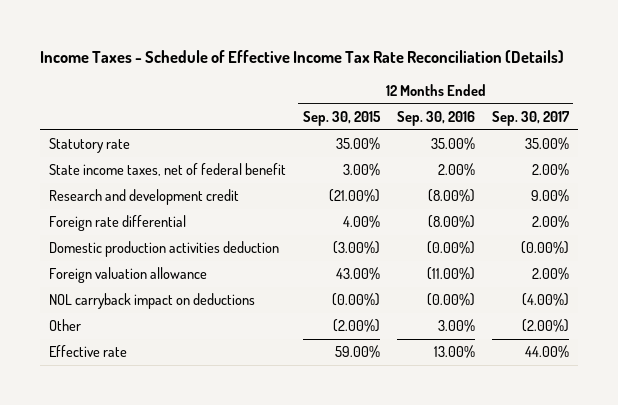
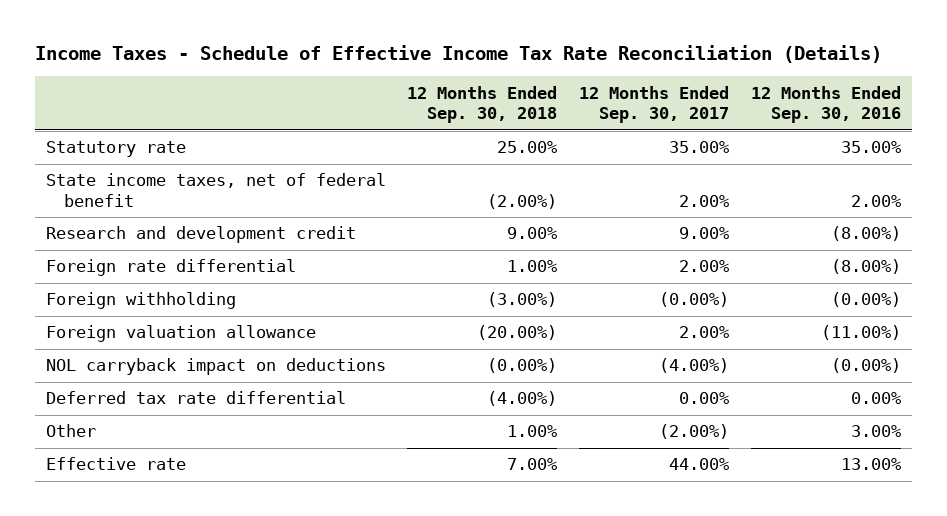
[302,110,381,126] Sep. 30, 2015 -> none
none -> [407,85,558,124] 12 Months Ended Sep. 30, 2018
[48,241,279,258] Domestic production activities deduction -> [45,292,236,310] Foreign withholding
none -> [45,391,346,405] Deferred tax rate differential

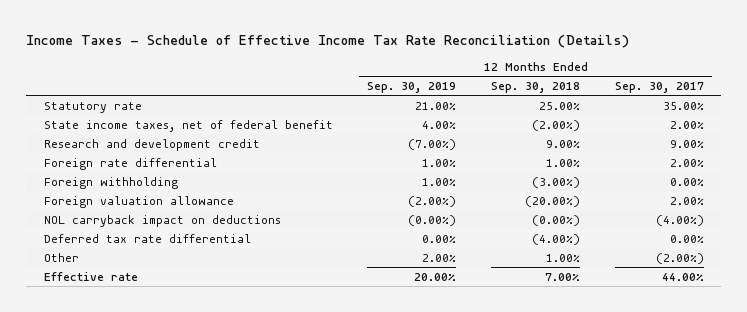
[751,85,902,124] 12 Months Ended Sep. 30, 2016 -> none
none -> [367,82,457,94] Sep. 30, 2019
[659,292,730,308] (0.00%) -> [669,177,704,186] 0.00%

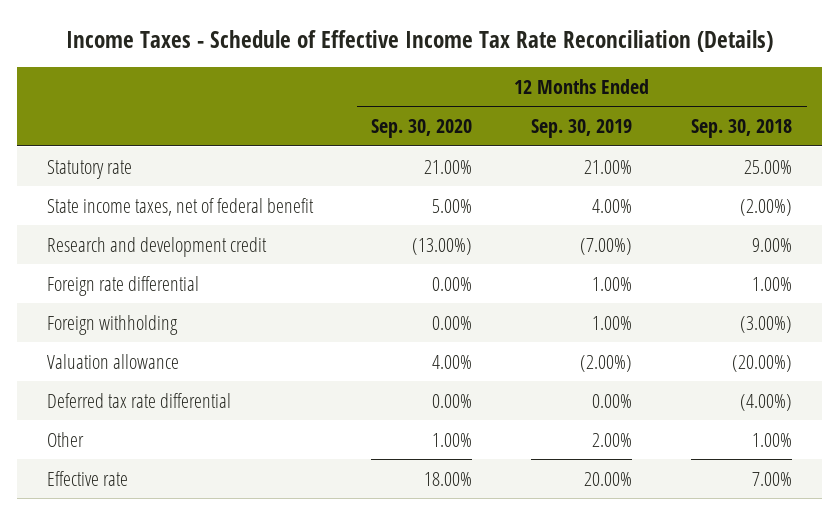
[614,82,704,94] Sep. 30, 2017 -> none
none -> [371,119,473,139] Sep. 30, 2020
[43,214,281,227] NOL carryback impact on deductions -> none
[43,195,234,208] Foreign valuation allowance -> [46,353,179,369] Valuation allowance

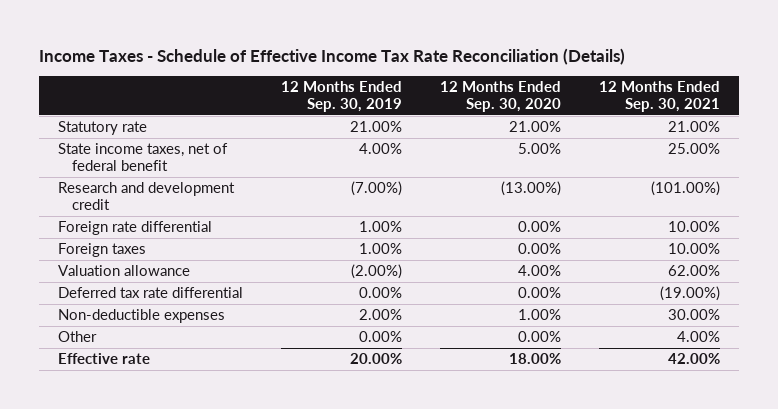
[691,119,793,139] Sep. 30, 2018 -> none
none -> [598,81,720,113] 12 Months Ended Sep. 30, 2021
[46,314,178,335] Foreign withholding -> [57,243,146,258] Foreign taxes
none -> [57,309,225,324] Non-deductible expenses
[432,432,473,447] 1.00% -> [517,331,561,343] 0.00%
[592,432,633,447] 2.00% -> [358,331,402,343] 0.00%

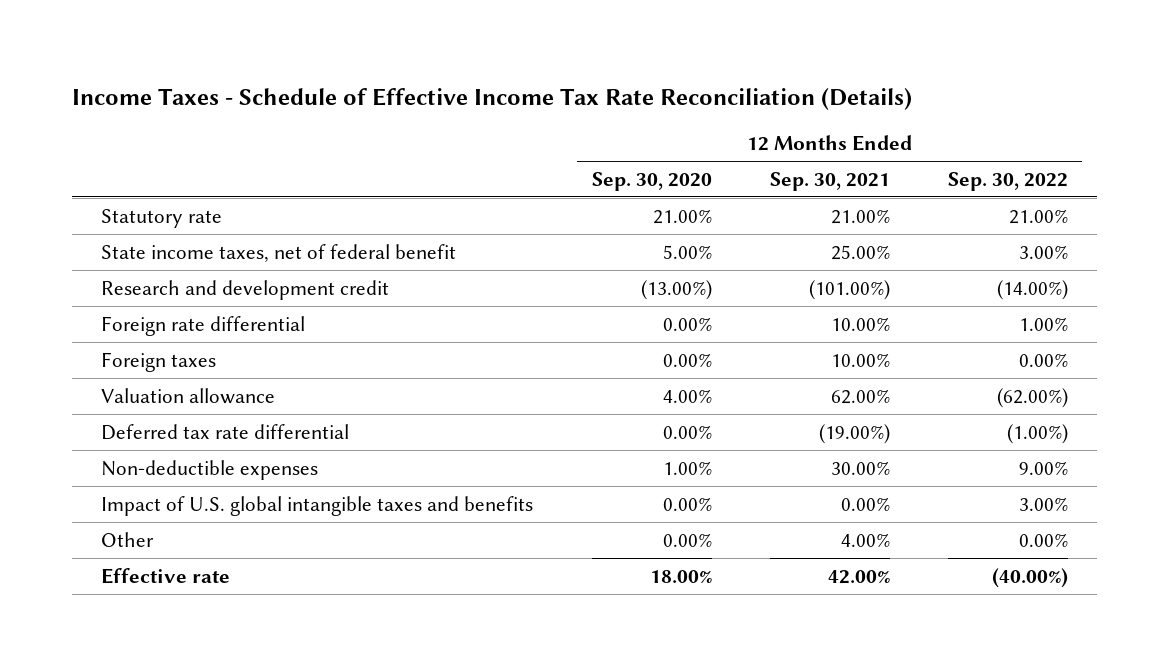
[280,81,402,113] 12 Months Ended Sep. 30, 2019 -> none
none -> [947,171,1068,191] Sep. 30, 2022
none -> [101,495,534,516] Impact of U.S. global intangible taxes and benefits

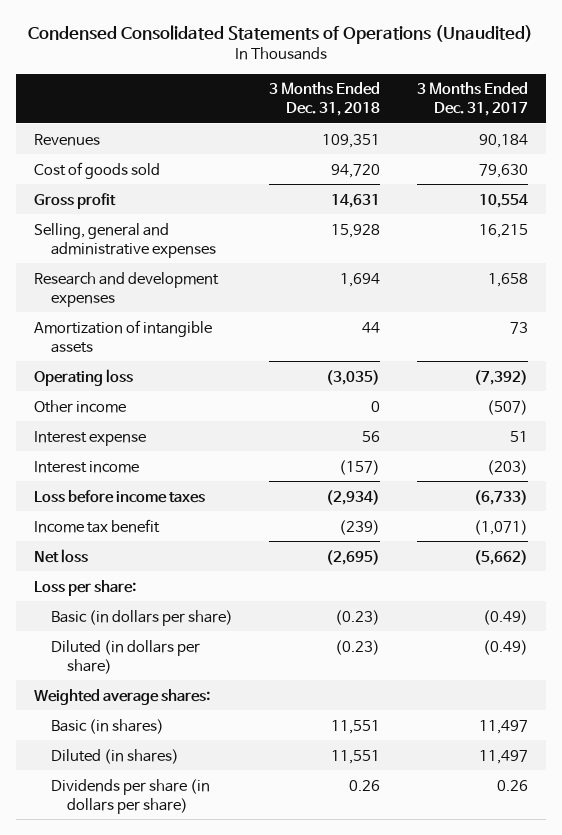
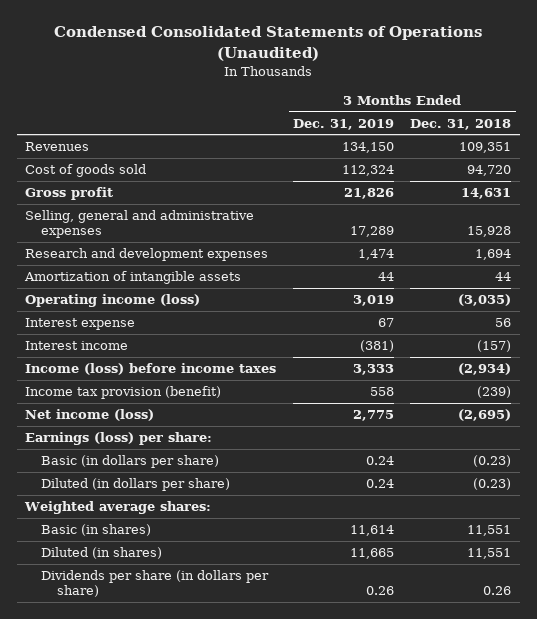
[416,82,528,117] 3 Months Ended Dec. 31, 2017 -> none
none -> [292,118,394,130] Dec. 31, 2019
[34,399,127,413] Other income -> none
[34,368,134,386] Operating loss -> [25,294,201,308] Operating income (loss)
[34,489,206,503] Loss before income taxes -> [25,363,277,376] Income (loss) before income taxes
[34,518,161,533] Income tax benefit -> [25,386,222,400] Income tax provision (benefit)
[34,548,89,563] Net loss -> [25,409,155,422] Net income (loss)
[34,579,137,596] Loss per share: -> [25,432,213,446] Earnings (loss) per share:

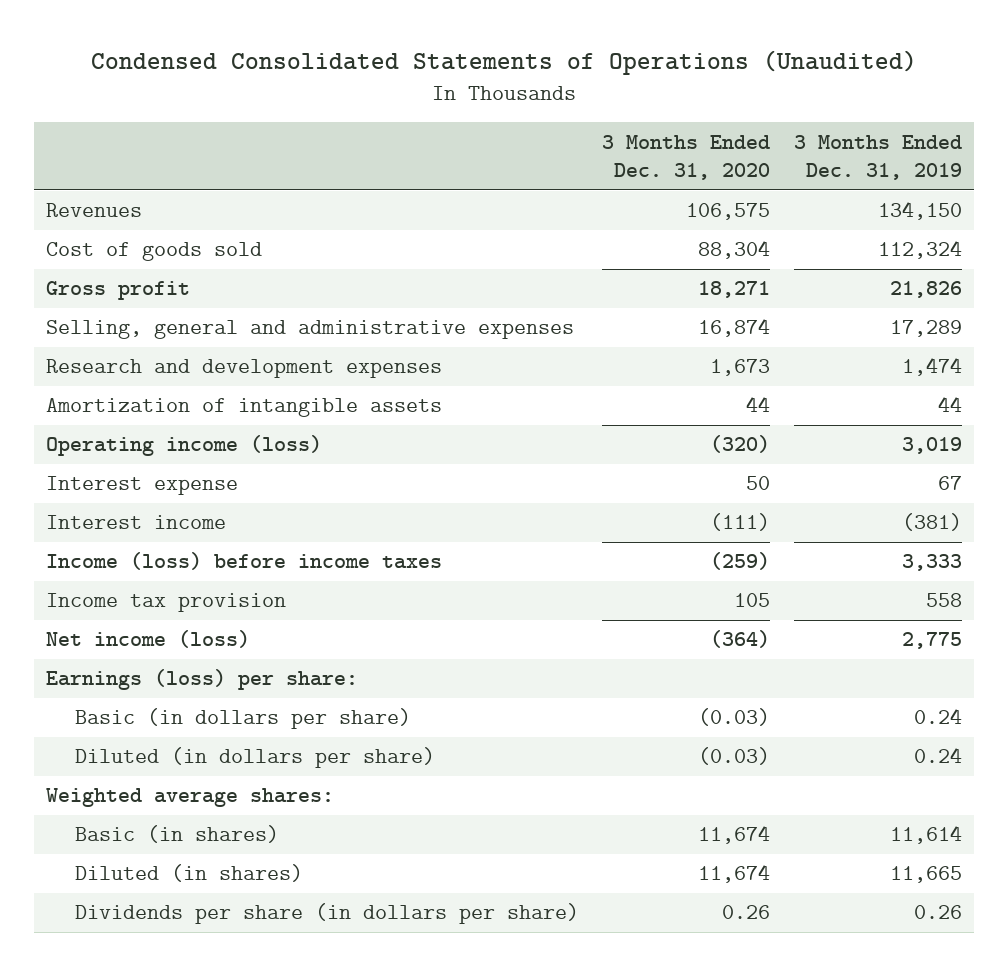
[410,118,512,130] Dec. 31, 2018 -> none
none -> [602,134,771,181] 3 Months Ended Dec. 31, 2020
[25,386,222,400] Income tax provision (benefit) -> [45,593,286,613] Income tax provision

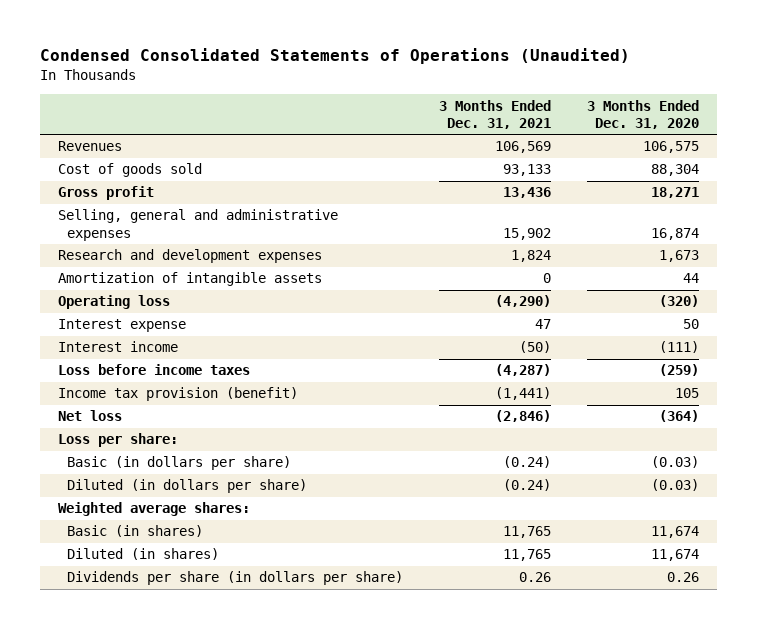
[793,134,962,181] 3 Months Ended Dec. 31, 2019 -> none
none -> [439,99,552,129] 3 Months Ended Dec. 31, 2021
[45,435,322,457] Operating income (loss) -> [57,295,170,310] Operating loss
[45,552,442,571] Income (loss) before income taxes -> [57,364,250,376] Loss before income taxes
[45,593,286,613] Income tax provision -> [57,387,298,402] Income tax provision (benefit)
[45,630,250,649] Net income (loss) -> [57,410,122,422] Net loss
[45,669,358,691] Earnings (loss) per share: -> [57,433,178,448] Loss per share:

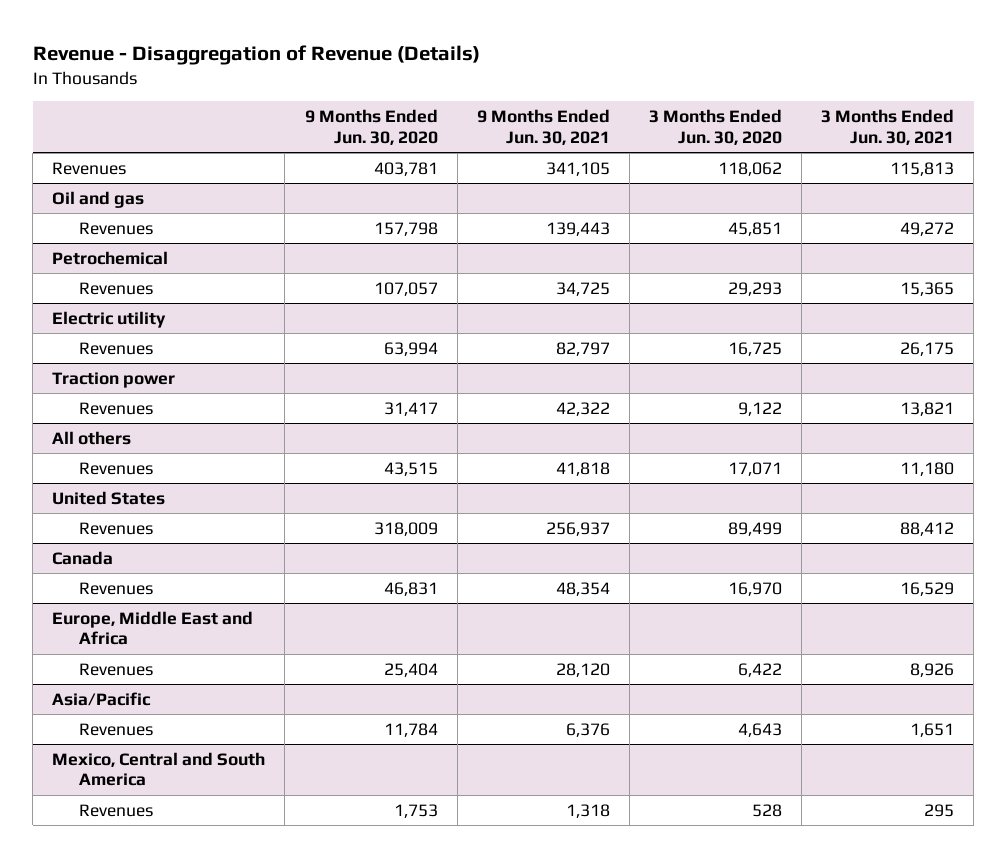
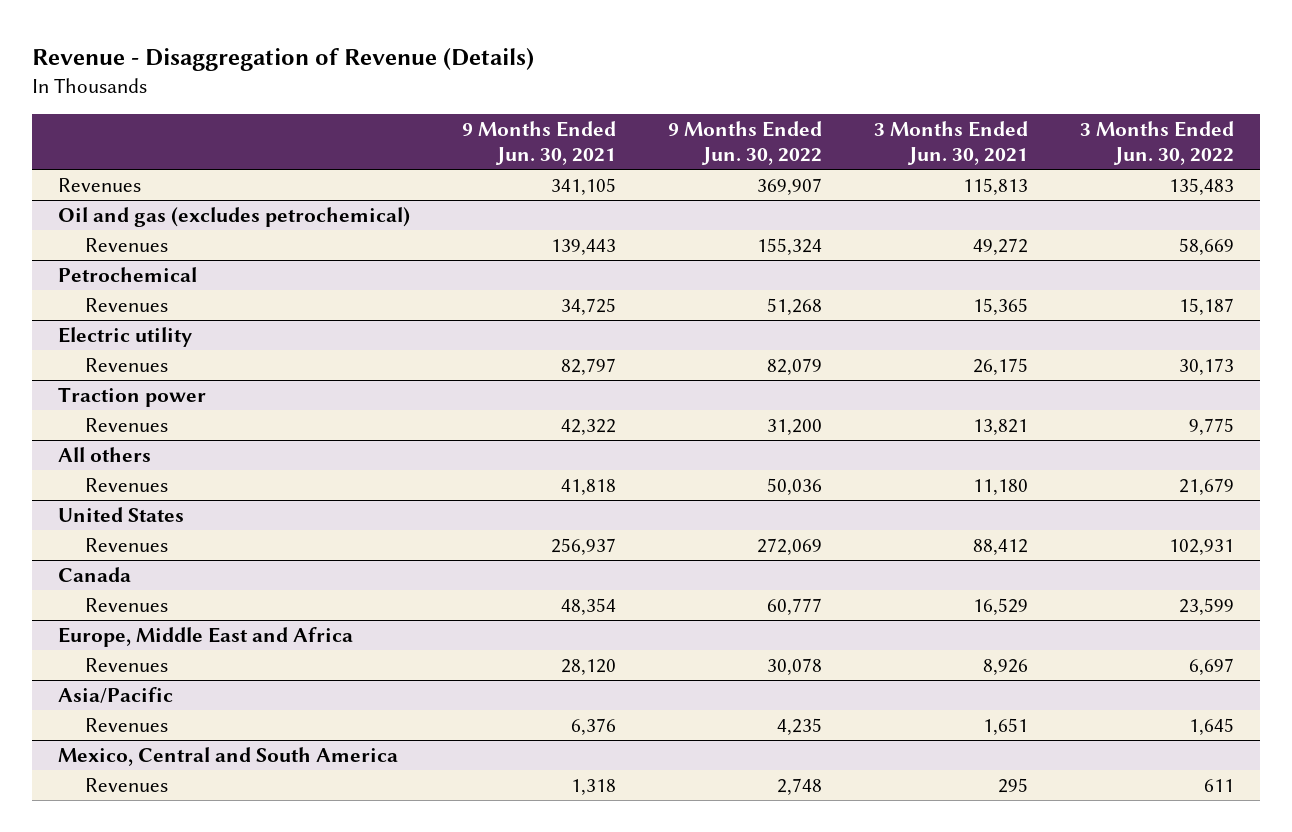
[304,109,438,145] 9 Months Ended Jun. 30, 2020 -> none
[649,109,783,145] 3 Months Ended Jun. 30, 2020 -> none
none -> [668,121,823,165] 9 Months Ended Jun. 30, 2022
none -> [1080,121,1235,165] 3 Months Ended Jun. 30, 2022
[52,190,145,208] Oil and gas -> [57,206,410,227] Oil and gas (excludes petrochemical)

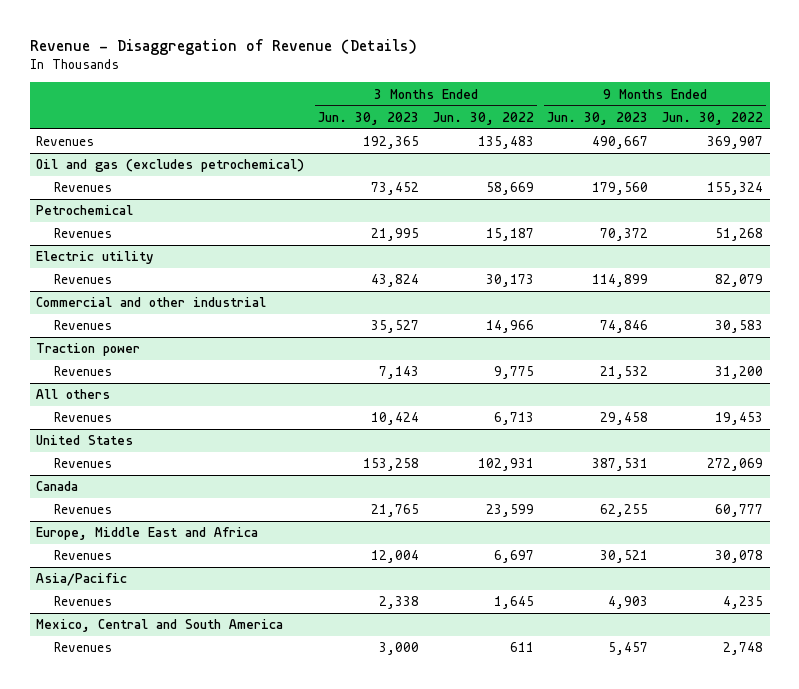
[462,121,617,165] 9 Months Ended Jun. 30, 2021 -> none
[874,121,1029,165] 3 Months Ended Jun. 30, 2021 -> none
none -> [317,111,419,125] Jun. 30, 2023
none -> [547,111,649,125] Jun. 30, 2023
none -> [36,297,267,308] Commercial and other industrial
none -> [53,320,112,331] Revenues
[767,477,823,495] 50,036 -> [714,412,763,426] 19,453
[1179,477,1235,495] 21,679 -> [493,412,534,426] 6,713

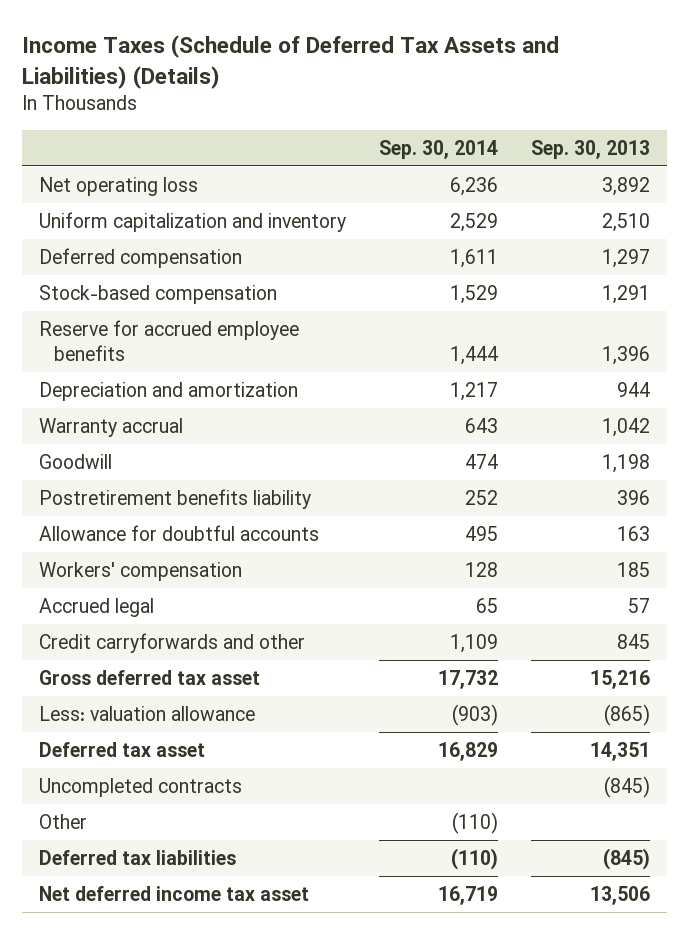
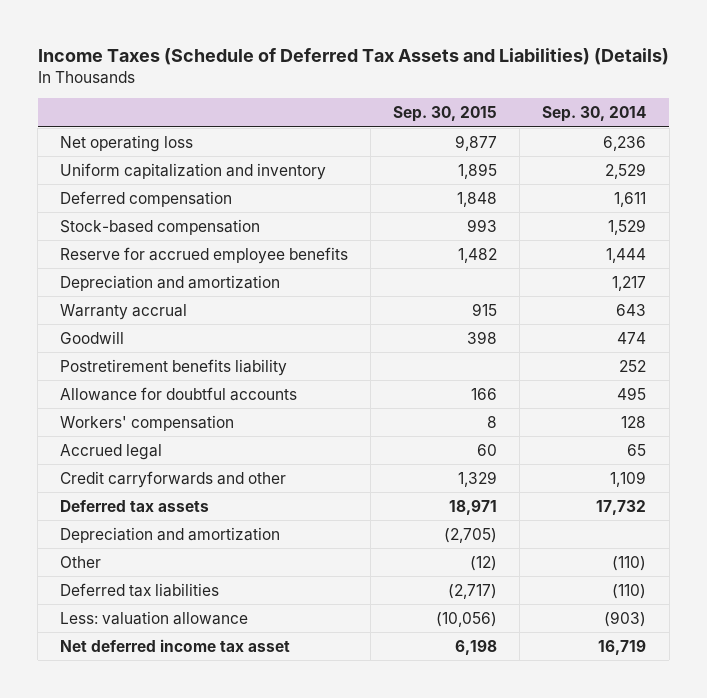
[531,139,651,159] Sep. 30, 2013 -> none
none -> [393,106,498,123] Sep. 30, 2015
[38,741,205,757] Deferred tax asset -> none
[38,777,242,797] Uncompleted contracts -> none
[38,669,260,685] Gross deferred tax asset -> [60,499,210,512] Deferred tax assets
none -> [60,526,281,543] Depreciation and amortization
[38,705,255,721] Less: valuation allowance -> [60,610,249,625] Less: valuation allowance

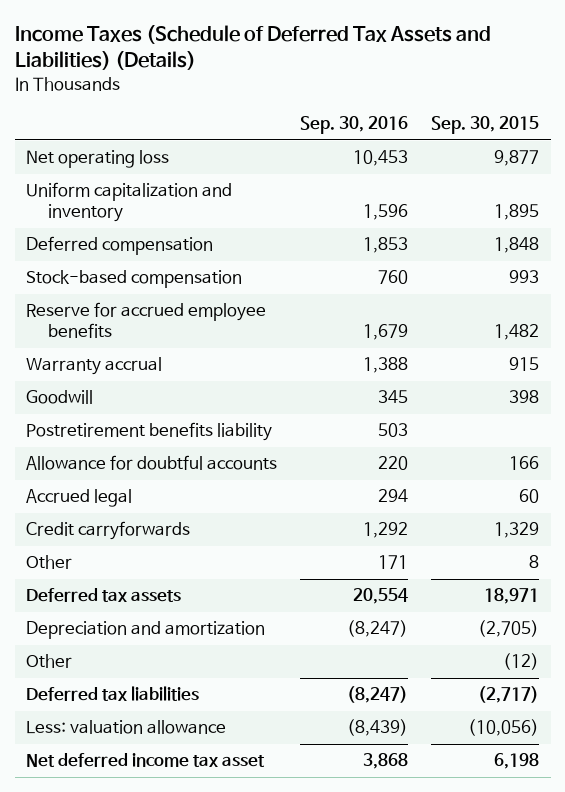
[542,106,647,123] Sep. 30, 2014 -> none
none -> [300,116,409,135] Sep. 30, 2016
[60,274,281,291] Depreciation and amortization -> none
[60,414,235,431] Workers' compensation -> none
[60,470,287,488] Credit carryforwards and other -> [26,521,191,541] Credit carryforwards
none -> [26,555,73,570] Other

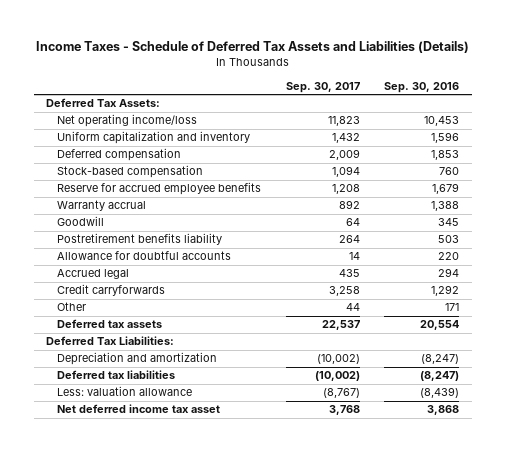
[14,24,491,71] Income Taxes (Schedule of Deferred Tax Assets and Liabilities) (Details) -> [35,41,469,54] Income Taxes - Schedule of Deferred Tax Assets and Liabilities (Details)
[431,116,540,135] Sep. 30, 2015 -> none
none -> [285,81,360,93] Sep. 30, 2017
none -> [46,98,161,108] Deferred Tax Assets:
[26,150,170,169] Net operating loss -> [57,114,198,128] Net operating income/loss
none -> [46,336,175,346] Deferred Tax Liabilities:
[26,654,73,669] Other -> none

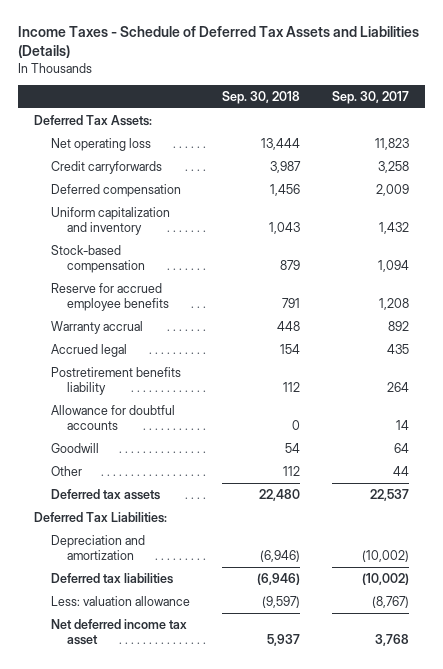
[384,81,460,93] Sep. 30, 2016 -> none
none -> [221,90,300,104] Sep. 30, 2018
[57,114,198,128] Net operating income/loss -> [50,137,151,151] Net operating loss
[57,284,166,297] Credit carryforwards -> [50,160,162,174] Credit carryforwards
[57,131,251,145] Uniform capitalization and inventory -> [50,206,170,235] Uniform capitalization and inventory
[57,269,130,280] Accrued legal -> [50,343,127,357] Accrued legal
[57,216,105,227] Goodwill -> [50,442,99,453] Goodwill

